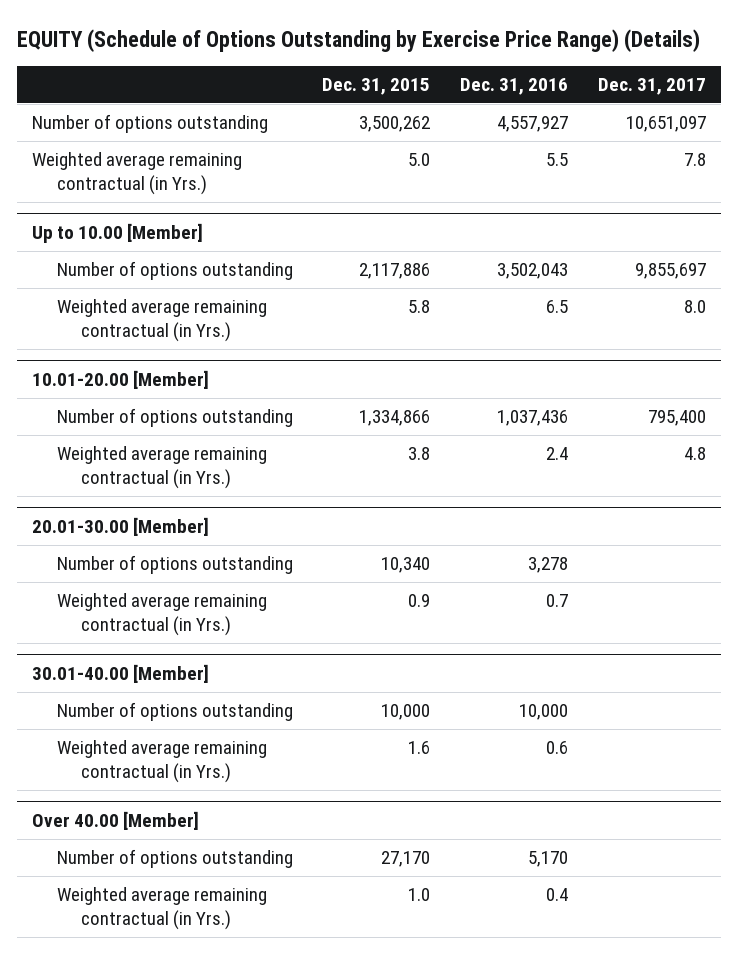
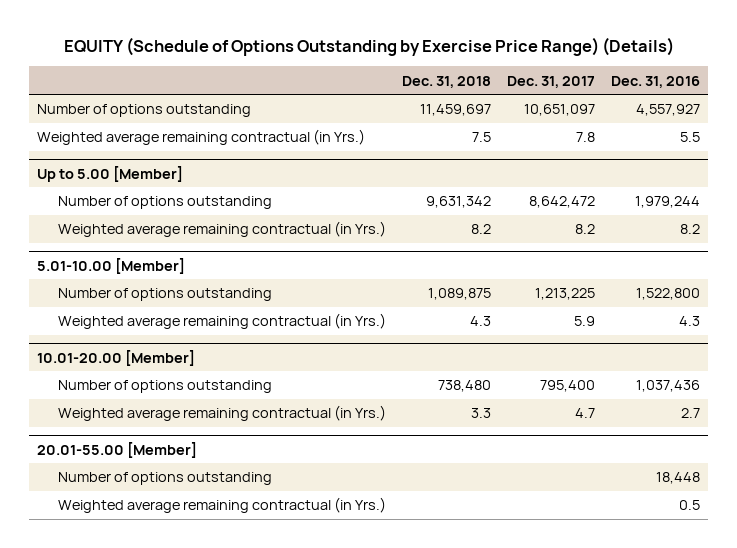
[322,78,431,96] Dec. 31, 2015 -> none
none -> [401,75,491,88] Dec. 31, 2018
[32,223,204,244] Up to 10.00 [Member] -> [37,165,184,182] Up to 5.00 [Member]
[497,263,569,280] 3,502,043 -> [634,196,700,209] 1,979,244
[634,263,706,280] 9,855,697 -> [528,196,595,209] 8,642,472
[546,300,569,314] 6.5 -> [679,224,700,235] 8.2
[683,300,706,314] 8.0 -> [574,224,595,235] 8.2
none -> [37,257,186,274] 5.01-10.00 [Member]
none -> [57,288,272,302] Number of options outstanding
none -> [57,313,386,330] Weighted average remaining contractual (in Yrs.)
[32,664,210,684] 30.01-40.00 [Member] -> none
[56,702,293,722] Number of options outstanding -> none
[56,740,267,784] Weighted average remaining contractual (in Yrs.) -> none
[32,811,200,831] Over 40.00 [Member] -> none
[56,849,293,869] Number of options outstanding -> none
[56,887,267,931] Weighted average remaining contractual (in Yrs.) -> none
[546,447,569,461] 2.4 -> [680,408,700,419] 2.7
[683,447,706,461] 4.8 -> [574,408,595,419] 4.7
[32,517,210,537] 20.01-30.00 [Member] -> [37,441,198,458] 20.01-55.00 [Member]
[528,557,569,574] 3,278 -> [655,472,700,485] 18,448
[546,594,569,608] 0.7 -> [678,500,700,511] 0.5

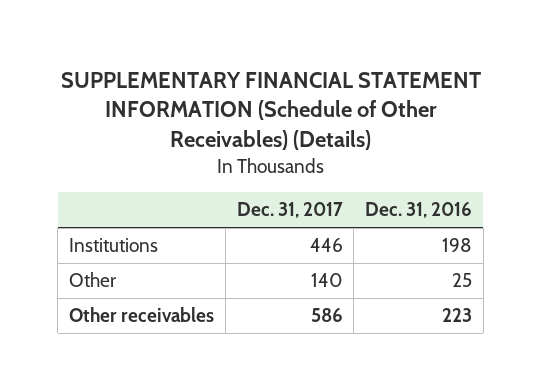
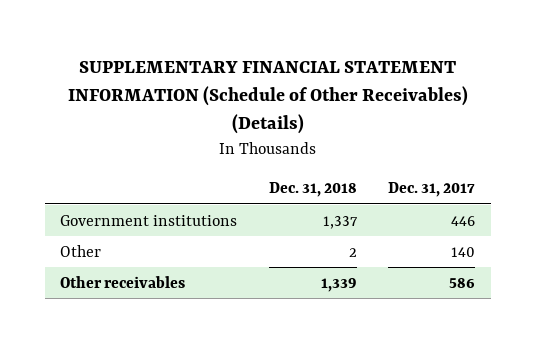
[365,202,473,219] Dec. 31, 2016 -> none
none -> [268,182,357,198] Dec. 31, 2018
[69,238,159,253] Institutions -> [60,214,238,226] Government institutions

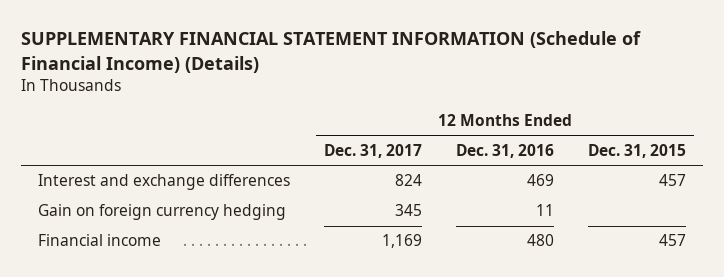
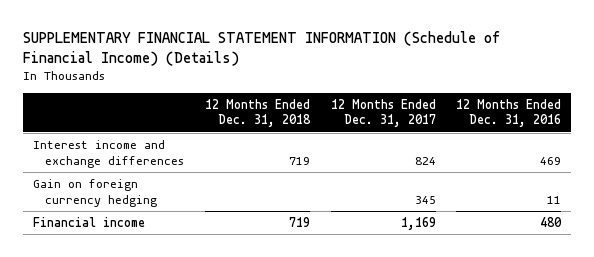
[587,144,686,159] Dec. 31, 2015 -> none
none -> [205,98,312,128] 12 Months Ended Dec. 31, 2018
[38,174,291,191] Interest and exchange differences -> [33,140,185,168] Interest income and exchange differences

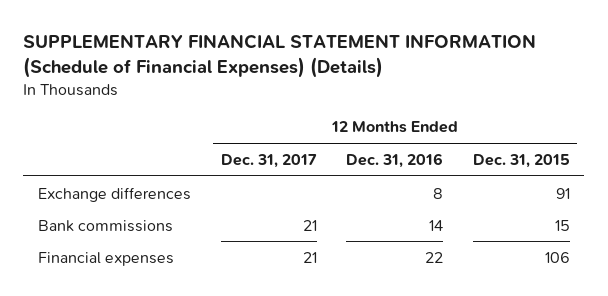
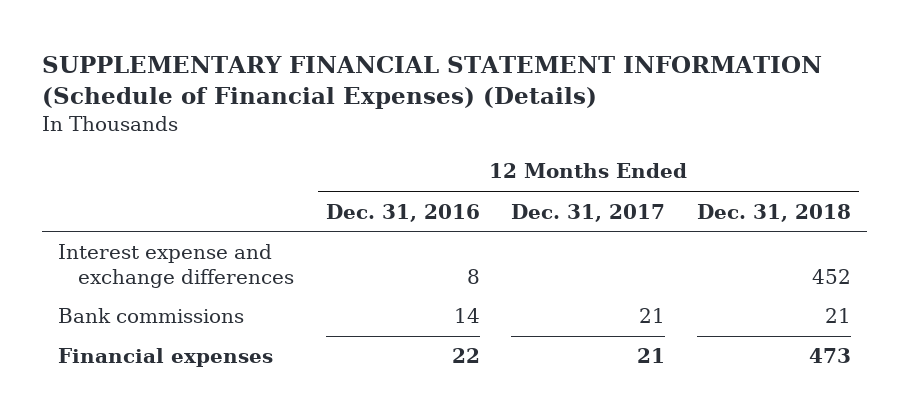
[472,153,570,168] Dec. 31, 2015 -> none
none -> [696,203,851,222] Dec. 31, 2018
[38,186,192,202] Exchange differences -> none
none -> [57,244,294,288] Interest expense and exchange differences

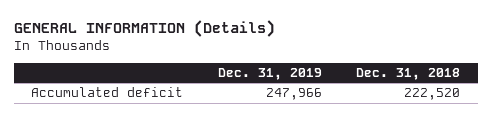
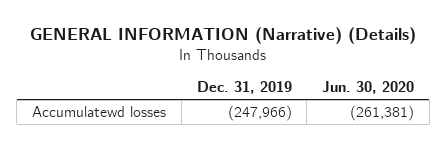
[14,20,276,38] GENERAL INFORMATION (Details) -> [30,26,417,44] GENERAL INFORMATION (Narrative) (Details)
[356,68,461,81] Dec. 31, 2018 -> none
none -> [321,81,414,95] Jun. 30, 2020
[31,87,184,98] Accumulated deficit -> none
none -> [32,106,167,118] Accumulatewd losses

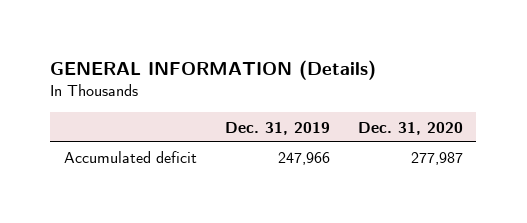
[30,26,417,44] GENERAL INFORMATION (Narrative) (Details) -> [50,59,377,80] GENERAL INFORMATION (Details)
[321,81,414,95] Jun. 30, 2020 -> none
none -> [357,121,463,135] Dec. 31, 2020
[32,106,167,118] Accumulatewd losses -> none
none -> [64,151,198,164] Accumulated deficit

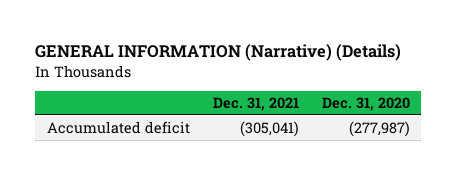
[50,59,377,80] GENERAL INFORMATION (Details) -> [35,44,402,62] GENERAL INFORMATION (Narrative) (Details)
[224,121,330,135] Dec. 31, 2019 -> none
none -> [212,97,299,112] Dec. 31, 2021
[410,152,463,166] 277,987 -> [348,120,410,137] (277,987)

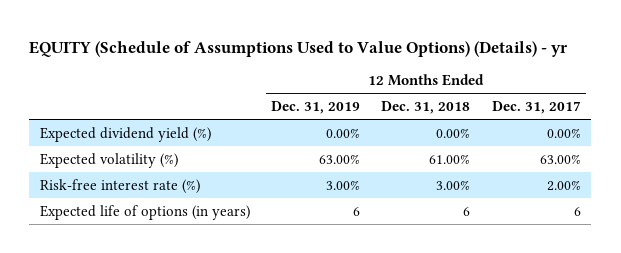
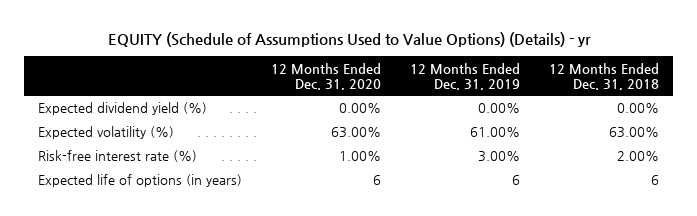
[491,101,581,115] Dec. 31, 2017 -> none
none -> [271,62,382,90] 12 Months Ended Dec. 31, 2020
[319,153,361,164] 63.00% -> [470,127,521,138] 61.00%
[429,153,471,164] 61.00% -> [608,127,659,139] 63.00%
[436,179,471,190] 3.00% -> [616,151,659,162] 2.00%

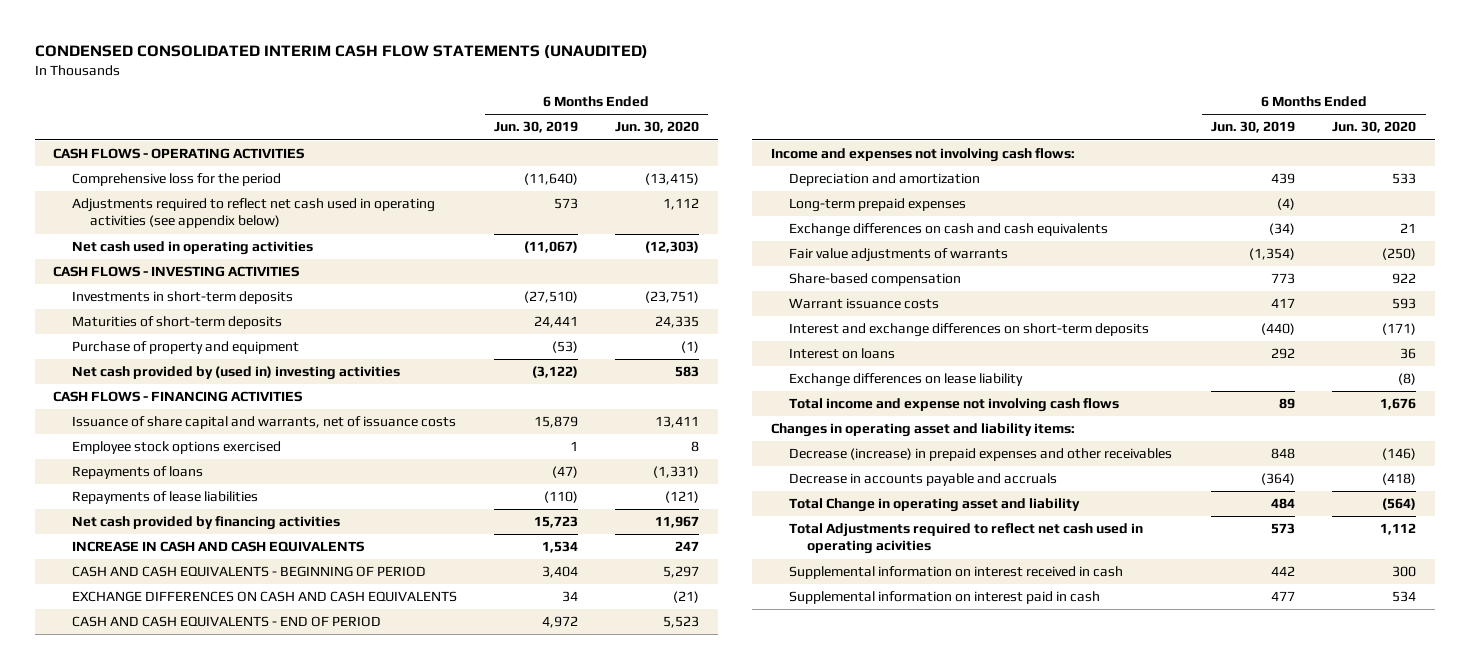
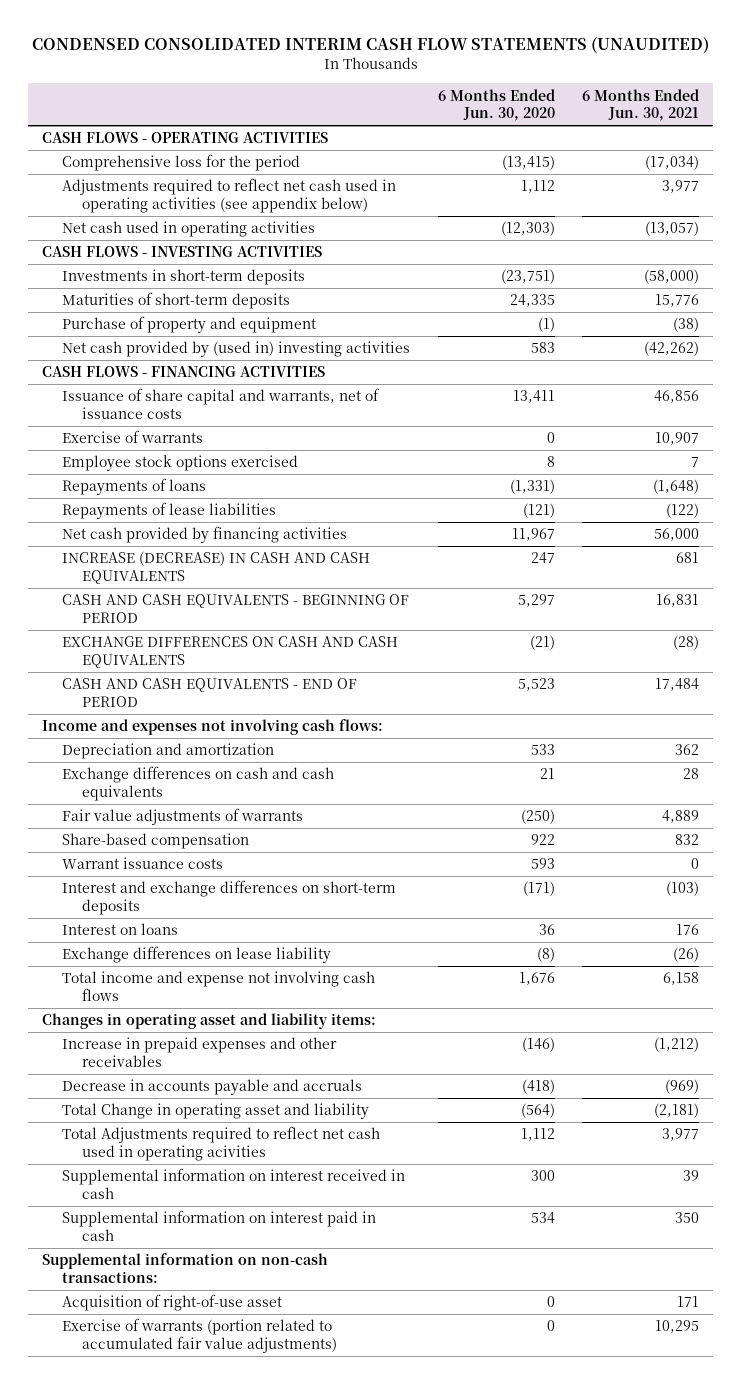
[493,121,578,134] Jun. 30, 2019 -> none
none -> [582,88,700,122] 6 Months Ended Jun. 30, 2021
none -> [62,430,204,444] Exercise of warrants
[71,541,364,553] INCREASE IN CASH AND CASH EQUIVALENTS -> [62,551,371,584] INCREASE (DECREASE) IN CASH AND CASH EQUIVALENTS
[788,198,966,213] Long-term prepaid expenses -> none
[788,448,1172,462] Decrease (increase) in prepaid expenses and other receivables -> [62,1037,338,1067] Increase in prepaid expenses and other receivables
none -> [42,1253,329,1283] Supplemental information on non-cash transactions:
none -> [62,1294,283,1312] Acquisition of right-of-use asset
none -> [62,1318,338,1353] Exercise of warrants (portion related to accumulated fair value adjustments)

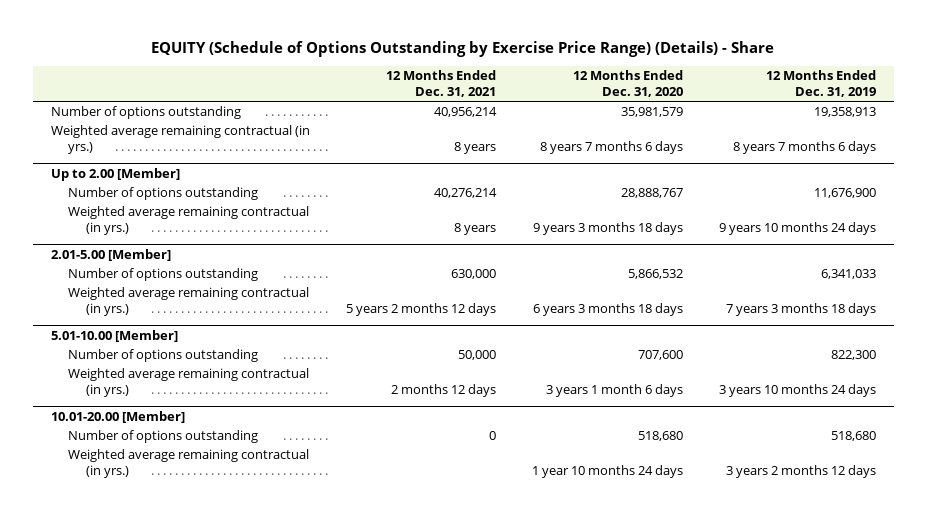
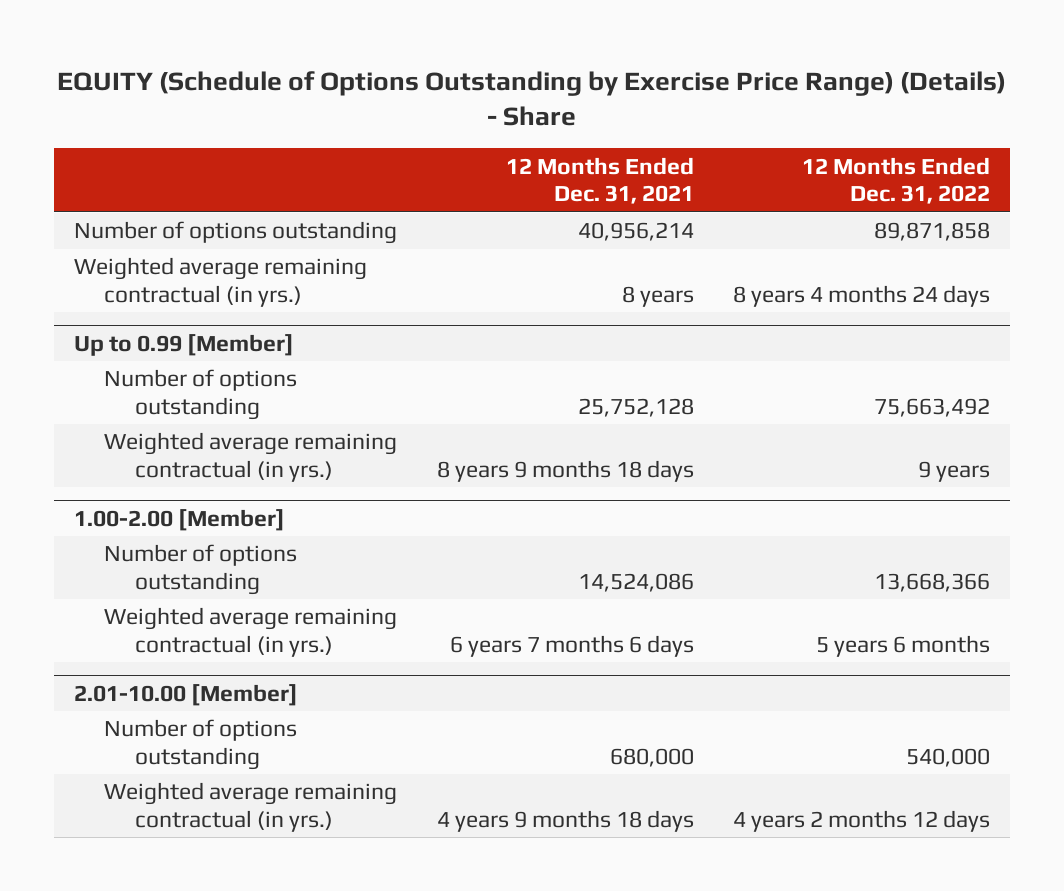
[572,70,683,98] 12 Months Ended Dec. 31, 2020 -> none
[765,70,876,98] 12 Months Ended Dec. 31, 2019 -> none
none -> [802,156,991,205] 12 Months Ended Dec. 31, 2022
[51,410,186,423] 10.01-20.00 [Member] -> none
[68,430,259,444] Number of options outstanding -> none
[68,449,310,478] Weighted average remaining contractual (in yrs.) -> none
[51,167,181,181] Up to 2.00 [Member] -> [73,334,294,357] Up to 0.99 [Member]
[434,188,498,199] 40,276,214 -> [577,397,694,417] 25,752,128
[454,222,497,235] 8 years -> [436,459,694,482] 8 years 9 months 18 days
[51,248,172,261] 2.01-5.00 [Member] -> [73,509,285,532] 1.00-2.00 [Member]
[451,269,497,280] 630,000 -> [577,572,694,592] 14,524,086
[346,302,497,316] 5 years 2 months 12 days -> [449,634,694,657] 6 years 7 months 6 days
[51,329,179,342] 5.01-10.00 [Member] -> [73,684,298,707] 2.01-10.00 [Member]
[458,350,497,361] 50,000 -> [609,747,694,767] 680,000
[391,383,497,397] 2 months 12 days -> [436,809,694,832] 4 years 9 months 18 days

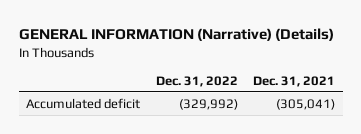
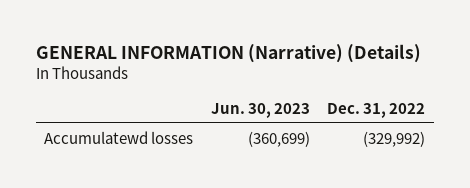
[253,76,336,88] Dec. 31, 2021 -> none
none -> [210,103,310,119] Jun. 30, 2023
[26,98,141,110] Accumulated deficit -> [44,130,194,144] Accumulatewd losses

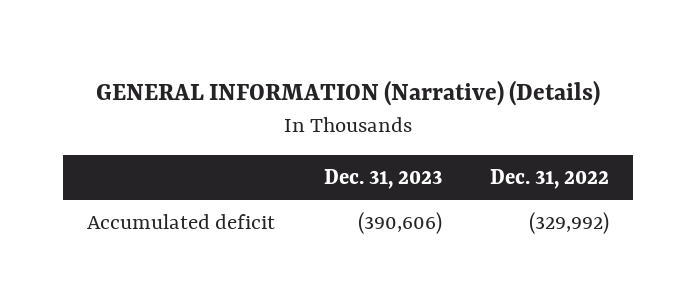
[210,103,310,119] Jun. 30, 2023 -> none
none -> [323,169,442,190] Dec. 31, 2023
[44,130,194,144] Accumulatewd losses -> [87,213,276,229] Accumulated deficit

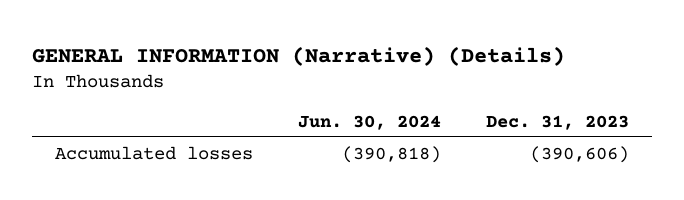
[490,169,610,190] Dec. 31, 2022 -> none
none -> [297,115,441,131] Jun. 30, 2024
[87,213,276,229] Accumulated deficit -> [54,145,253,160] Accumulated losses

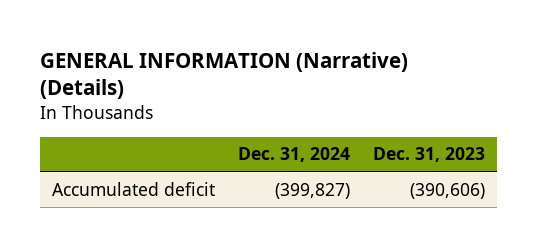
[297,115,441,131] Jun. 30, 2024 -> none
none -> [237,147,350,163] Dec. 31, 2024
[54,145,253,160] Accumulated losses -> [51,181,215,196] Accumulated deficit

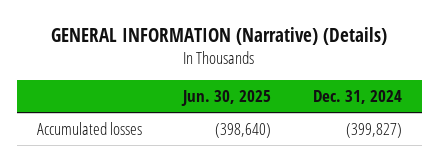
[373,147,486,163] Dec. 31, 2023 -> none
none -> [181,90,272,107] Jun. 30, 2025
[51,181,215,196] Accumulated deficit -> [37,121,143,135] Accumulated losses

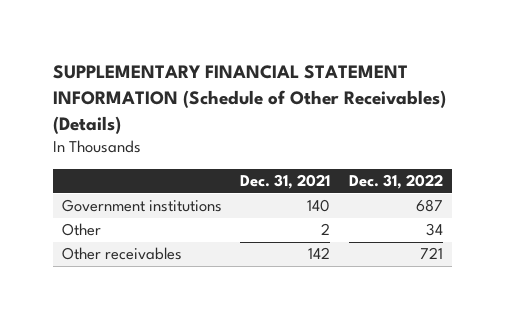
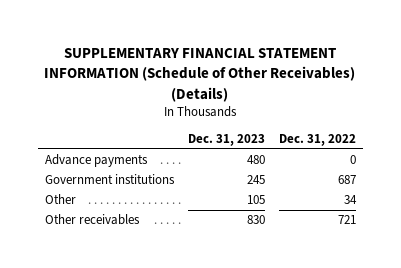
[240,174,331,190] Dec. 31, 2021 -> none
none -> [187,134,265,147] Dec. 31, 2023
none -> [45,154,149,168] Advance payments

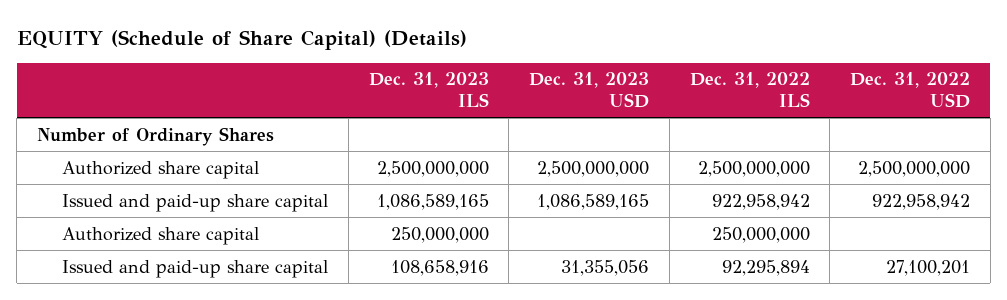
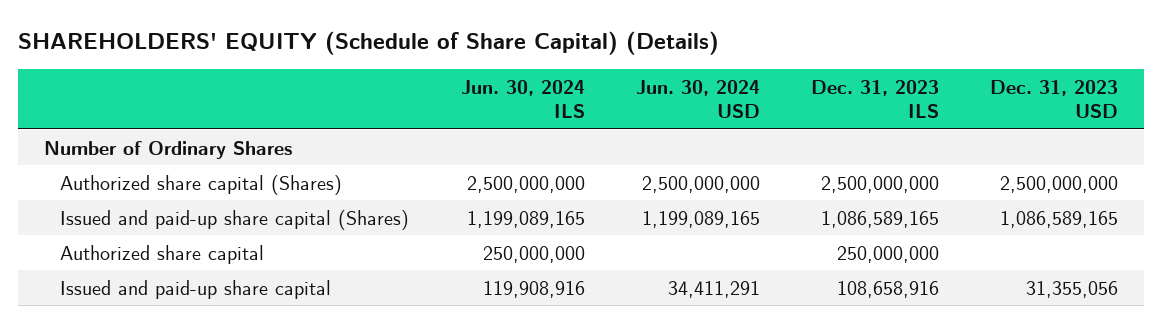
[16,29,467,50] EQUITY (Schedule of Share Capital) (Details) -> [17,31,719,56] SHAREHOLDERS' EQUITY (Schedule of Share Capital) (Details)
[689,72,810,108] Dec. 31, 2022 ILS -> none
[849,72,970,109] Dec. 31, 2022 USD -> none
none -> [460,80,585,119] Jun. 30, 2024 ILS
none -> [635,80,760,119] Jun. 30, 2024 USD
[62,160,260,179] Authorized share capital -> [60,174,343,195] Authorized share capital (Shares)
[62,193,329,212] Issued and paid-up share capital -> [60,209,410,230] Issued and paid-up share capital (Shares)

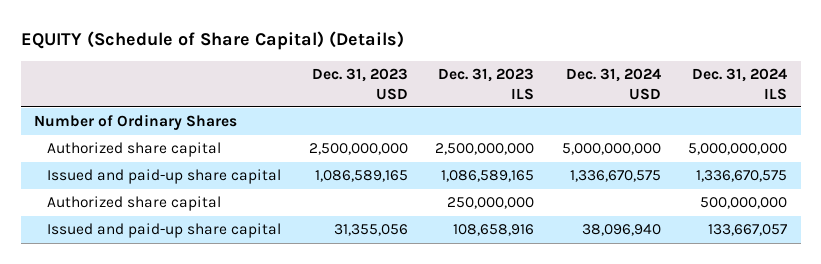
[17,31,719,56] SHAREHOLDERS' EQUITY (Schedule of Share Capital) (Details) -> [20,30,404,50] EQUITY (Schedule of Share Capital) (Details)
[460,80,585,119] Jun. 30, 2024 ILS -> none
[635,80,760,119] Jun. 30, 2024 USD -> none
none -> [565,67,661,100] Dec. 31, 2024 USD
none -> [691,67,787,100] Dec. 31, 2024 ILS
[60,174,343,195] Authorized share capital (Shares) -> [47,142,222,158] Authorized share capital
[60,209,410,230] Issued and paid-up share capital (Shares) -> [47,169,282,185] Issued and paid-up share capital

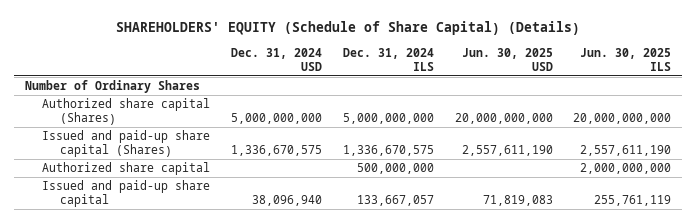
[20,30,404,50] EQUITY (Schedule of Share Capital) (Details) -> [115,20,580,35] SHAREHOLDERS' EQUITY (Schedule of Share Capital) (Details)
[311,67,408,100] Dec. 31, 2023 USD -> none
[438,67,535,100] Dec. 31, 2023 ILS -> none
none -> [461,47,553,71] Jun. 30, 2025 USD
none -> [580,47,672,71] Jun. 30, 2025 ILS
[47,142,222,158] Authorized share capital -> [42,98,211,126] Authorized share capital (Shares)
[47,169,282,185] Issued and paid-up share capital -> [42,130,211,158] Issued and paid-up share capital (Shares)

